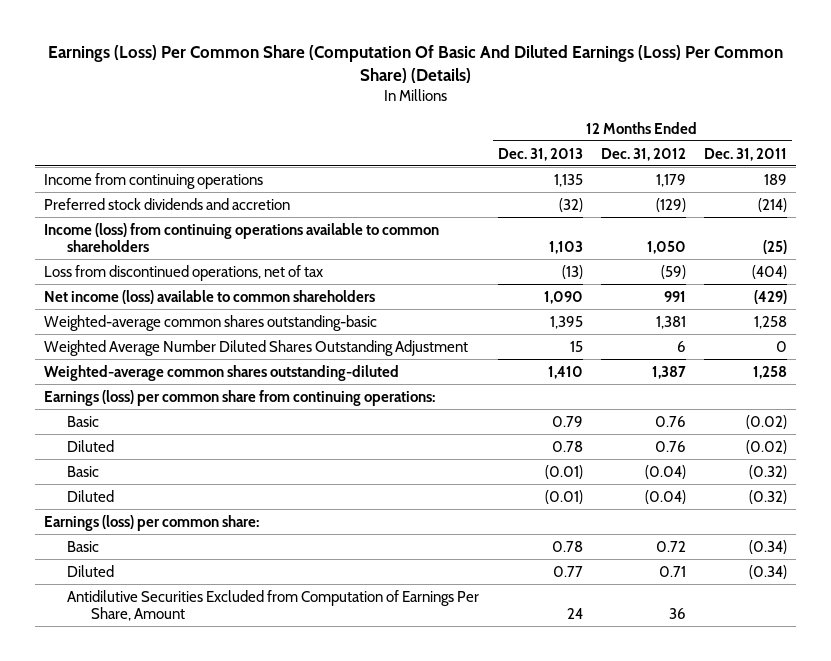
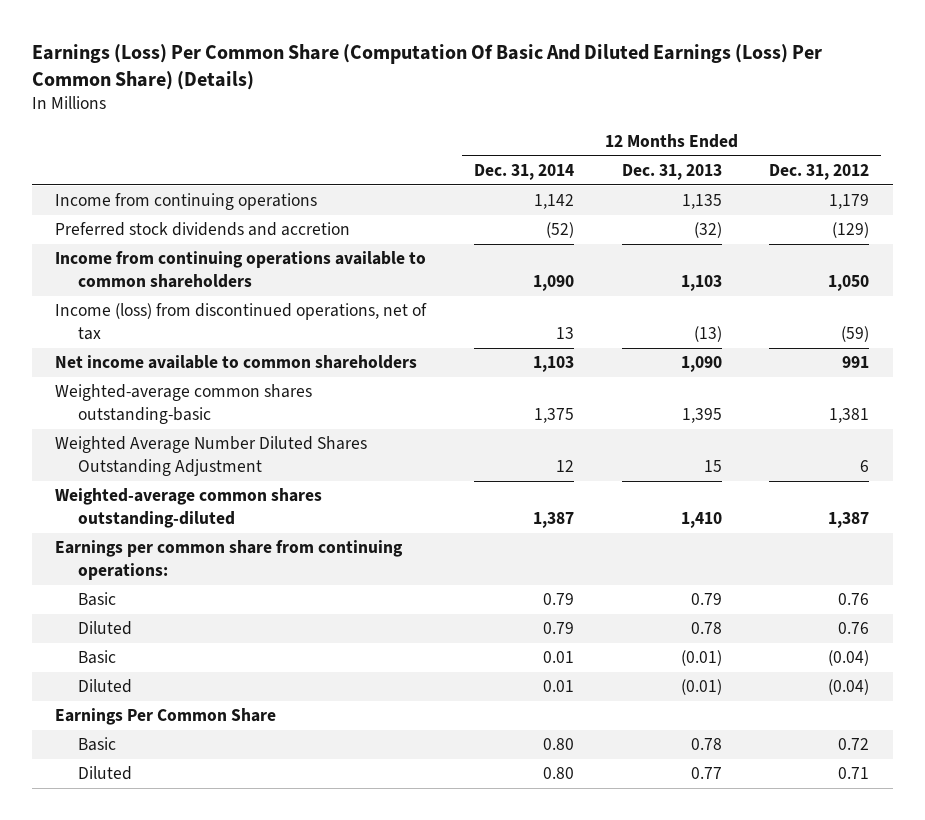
[704,147,788,161] Dec. 31, 2011 -> none
none -> [474,163,575,180] Dec. 31, 2014
[44,222,440,253] Income (loss) from continuing operations available to common shareholders -> [55,251,427,288] Income from continuing operations available to common shareholders
[44,264,324,281] Loss from discontinued operations, net of tax -> [55,303,428,340] Income (loss) from discontinued operations, net of tax
[44,289,376,304] Net income (loss) available to common shareholders -> [55,355,418,370] Net income available to common shareholders
[44,389,436,406] Earnings (loss) per common share from continuing operations: -> [55,540,404,580] Earnings per common share from continuing operations:
[44,514,260,531] Earnings (loss) per common share: -> [55,708,277,726] Earnings Per Common Share
[67,589,480,622] Antidilutive Securities Excluded from Computation of Earnings Per Share, Amount -> none

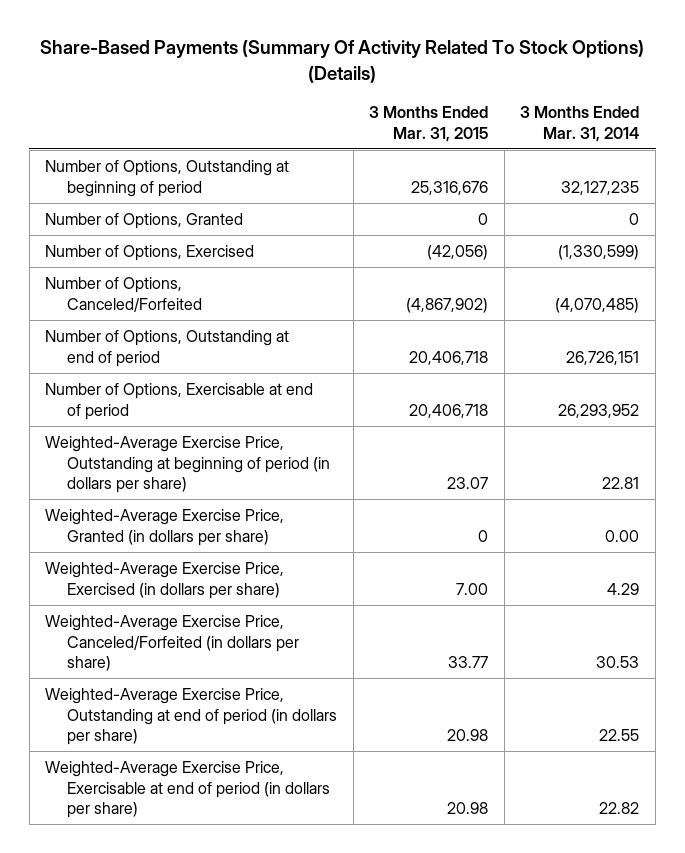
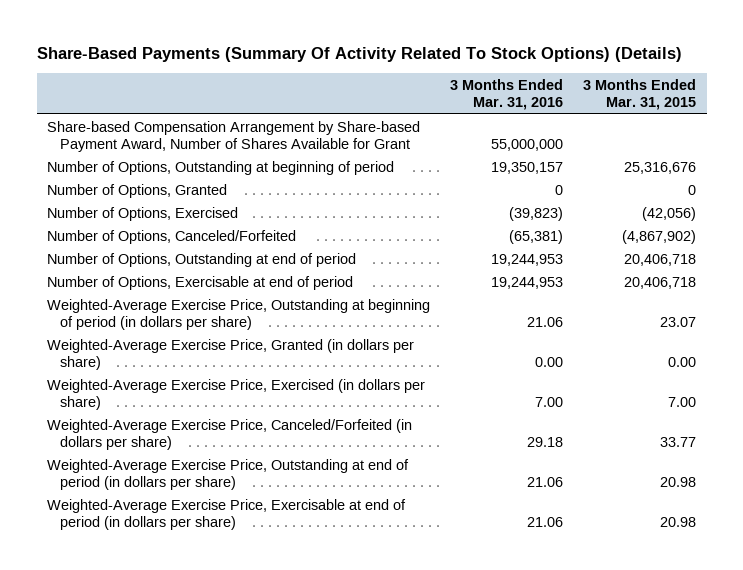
[520,105,640,142] 3 Months Ended Mar. 31, 2014 -> none
none -> [450,78,564,111] 3 Months Ended Mar. 31, 2016
none -> [46,120,420,152] Share-based Compensation Arrangement by Share-based Payment Award, Number of Shares Available for Grant
[478,529,489,542] 0 -> [668,356,697,367] 0.00

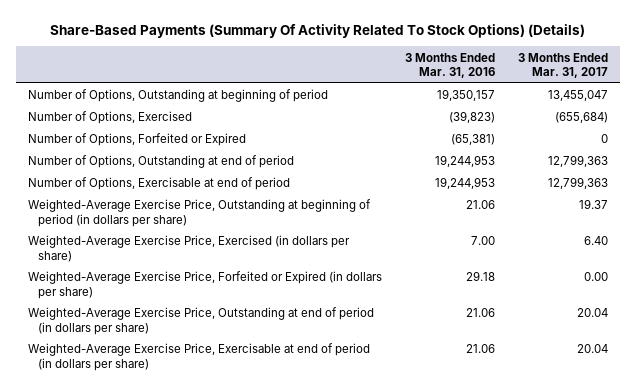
[583,78,697,111] 3 Months Ended Mar. 31, 2015 -> none
none -> [518,52,609,78] 3 Months Ended Mar. 31, 2017
[46,120,420,152] Share-based Compensation Arrangement by Share-based Payment Award, Number of Shares Available for Grant -> none
[46,183,227,198] Number of Options, Granted -> none
[46,229,296,244] Number of Options, Canceled/Forfeited -> [27,133,246,147] Number of Options, Forfeited or Expired
[46,338,414,370] Weighted-Average Exercise Price, Granted (in dollars per share) -> none
[46,418,412,450] Weighted-Average Exercise Price, Canceled/Forfeited (in dollars per share) -> [27,271,382,299] Weighted-Average Exercise Price, Forfeited or Expired (in dollars per share)

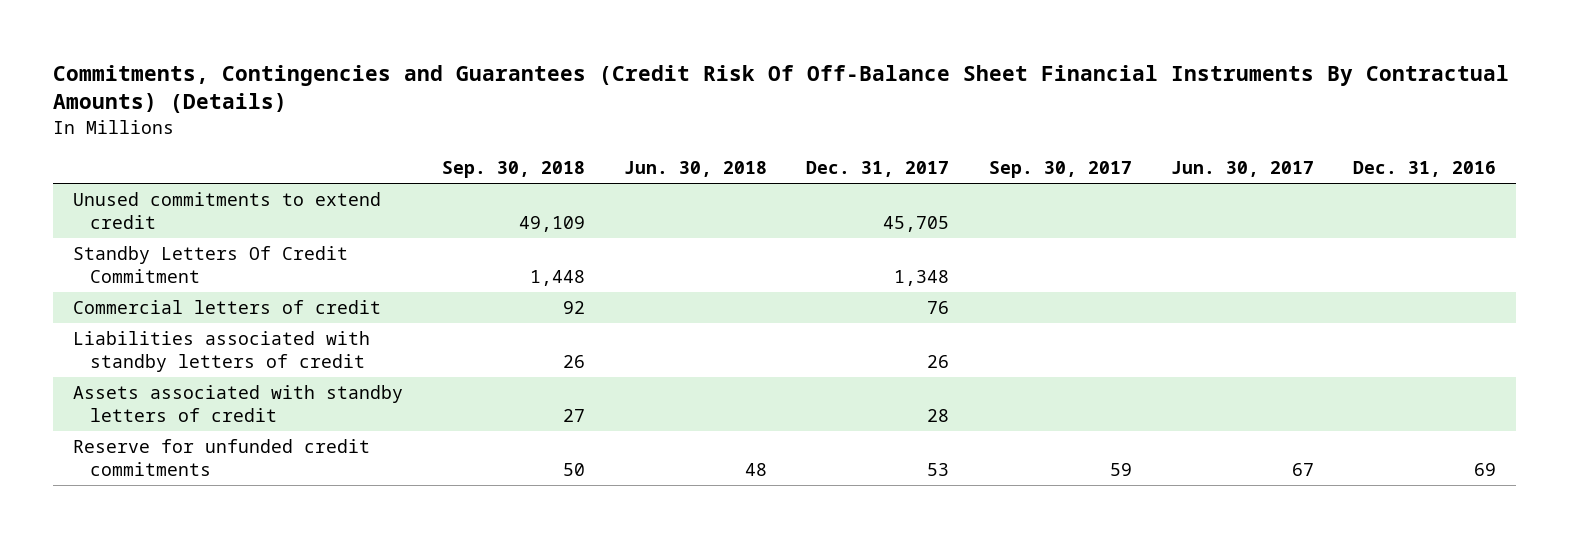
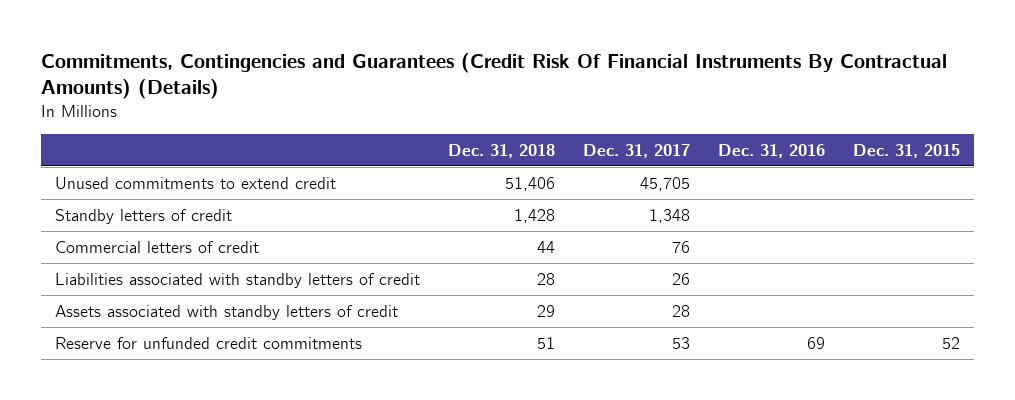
[53,65,1510,114] Commitments, Contingencies and Guarantees (Credit Risk Of Off-Balance Sheet Financial Instruments By Contractual Amounts) (Details) -> [40,52,947,100] Commitments, Contingencies and Guarantees (Credit Risk Of Financial Instruments By Contractual Amounts) (Details)
[442,161,586,179] Sep. 30, 2018 -> none
[624,161,768,178] Jun. 30, 2018 -> none
[988,161,1132,179] Sep. 30, 2017 -> none
[1170,161,1314,178] Jun. 30, 2017 -> none
none -> [448,144,556,159] Dec. 31, 2018
none -> [853,144,961,159] Dec. 31, 2015
[72,246,348,284] Standby Letters Of Credit Commitment -> [54,208,232,224] Standby letters of credit

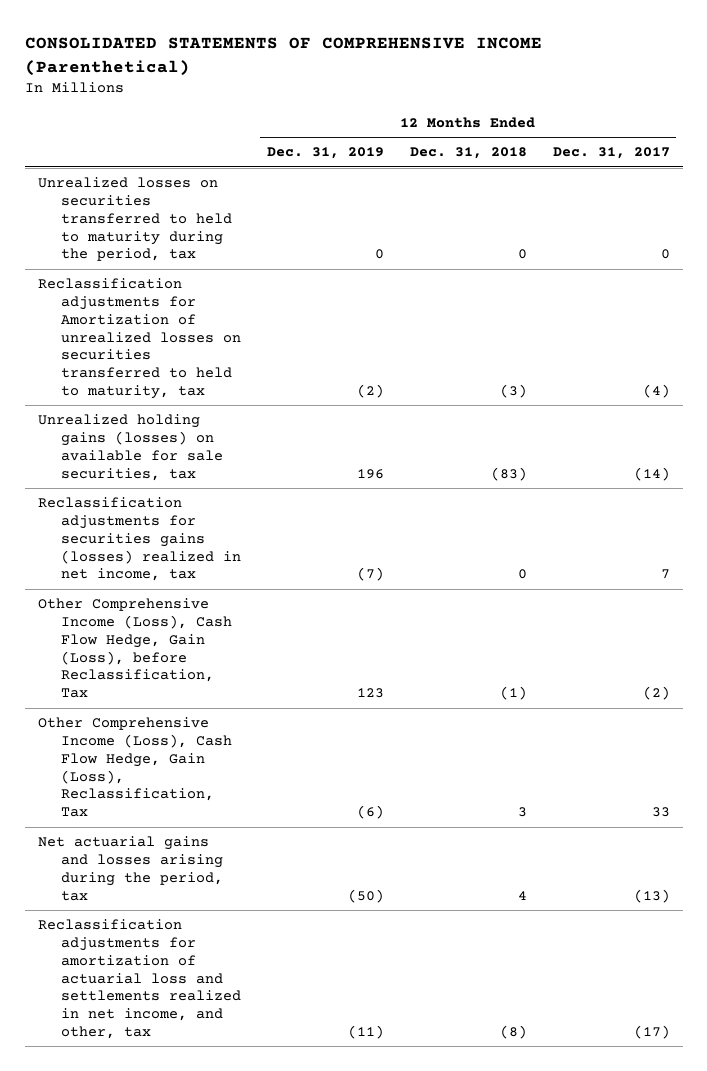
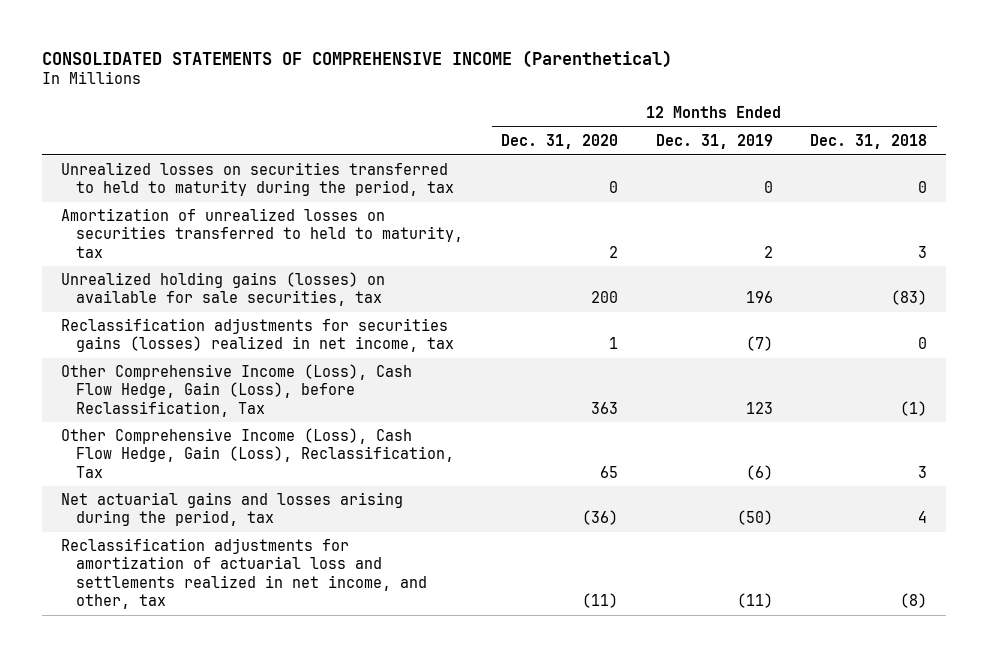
[552,147,670,160] Dec. 31, 2017 -> none
none -> [501,134,619,150] Dec. 31, 2020
[37,278,241,399] Reclassification adjustments for Amortization of unrealized losses on securities transferred to held to maturity, tax -> [61,208,464,258] Amortization of unrealized losses on securities transferred to held to maturity, tax
[356,383,384,398] (2) -> [763,245,773,258] 2
[499,383,527,398] (3) -> [918,245,928,258] 3

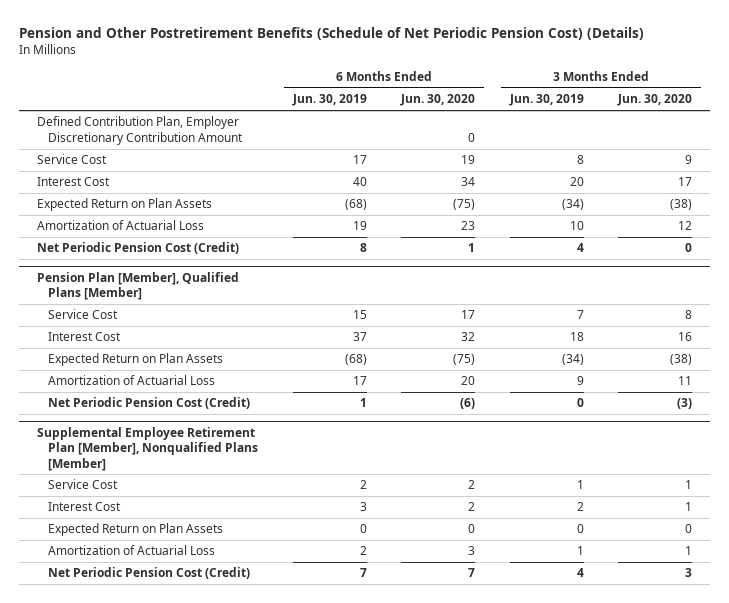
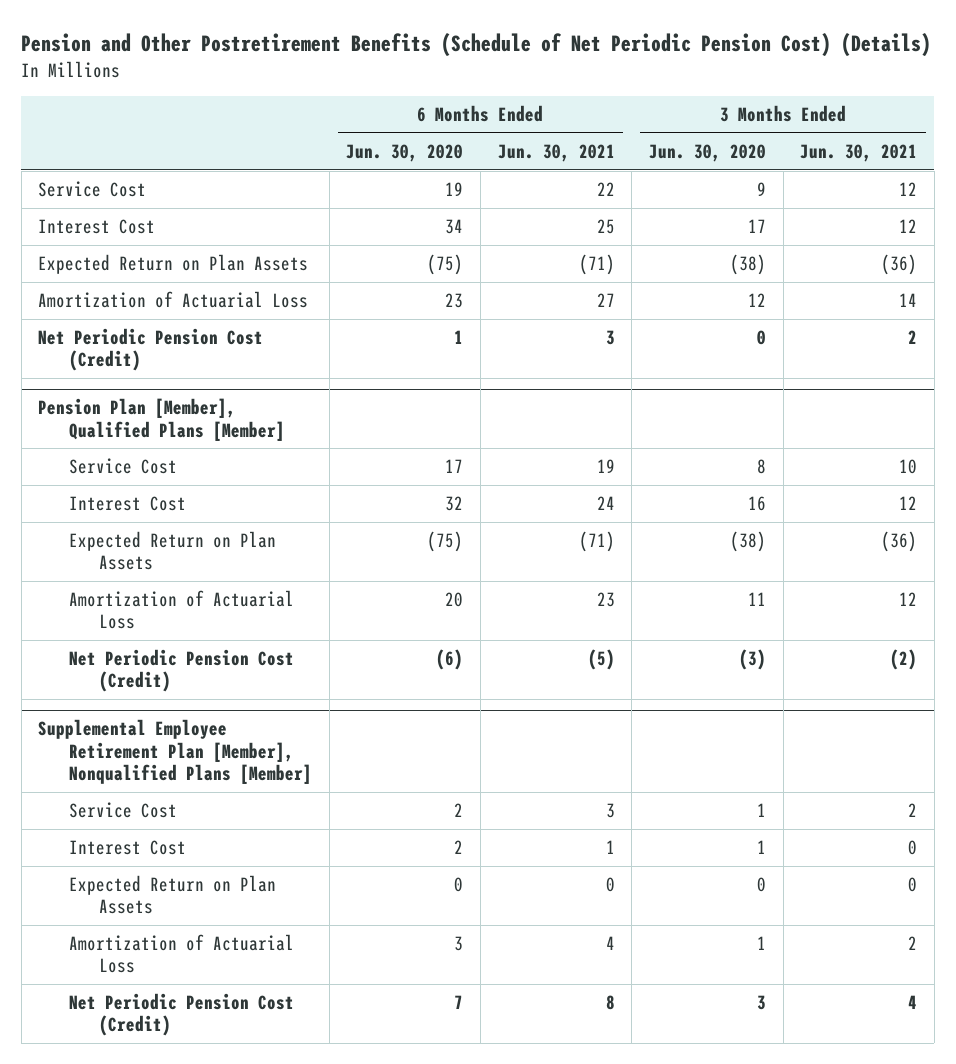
[291,94,367,107] Jun. 30, 2019 -> none
[508,94,584,107] Jun. 30, 2019 -> none
none -> [497,143,615,162] Jun. 30, 2021
none -> [800,143,918,162] Jun. 30, 2021
[36,116,244,145] Defined Contribution Plan, Employer Discretionary Contribution Amount -> none

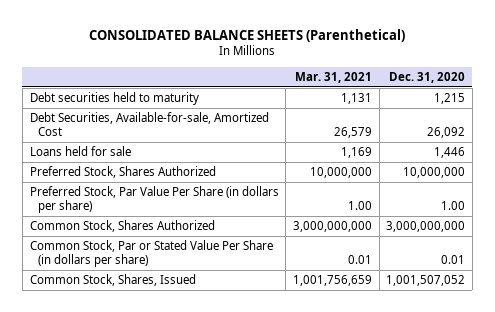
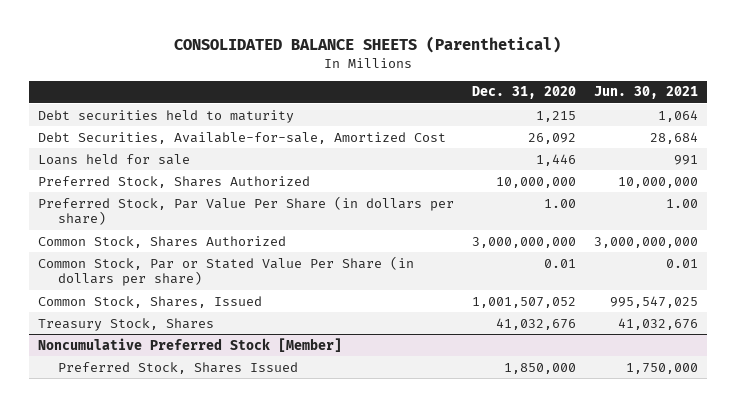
[294,71,372,83] Mar. 31, 2021 -> none
none -> [594,86,699,100] Jun. 30, 2021
none -> [38,317,215,331] Treasury Stock, Shares
none -> [38,337,343,352] Noncumulative Preferred Stock [Member]
none -> [58,361,299,374] Preferred Stock, Shares Issued

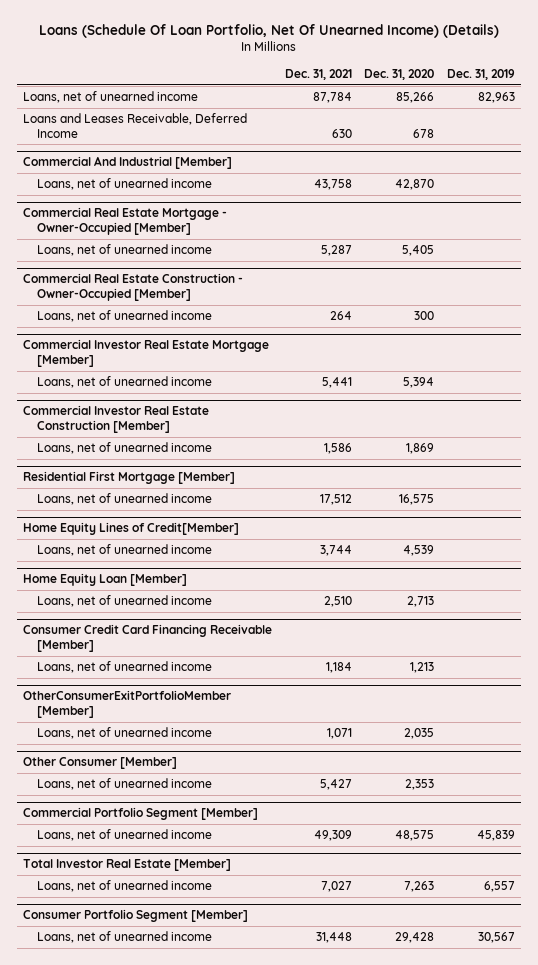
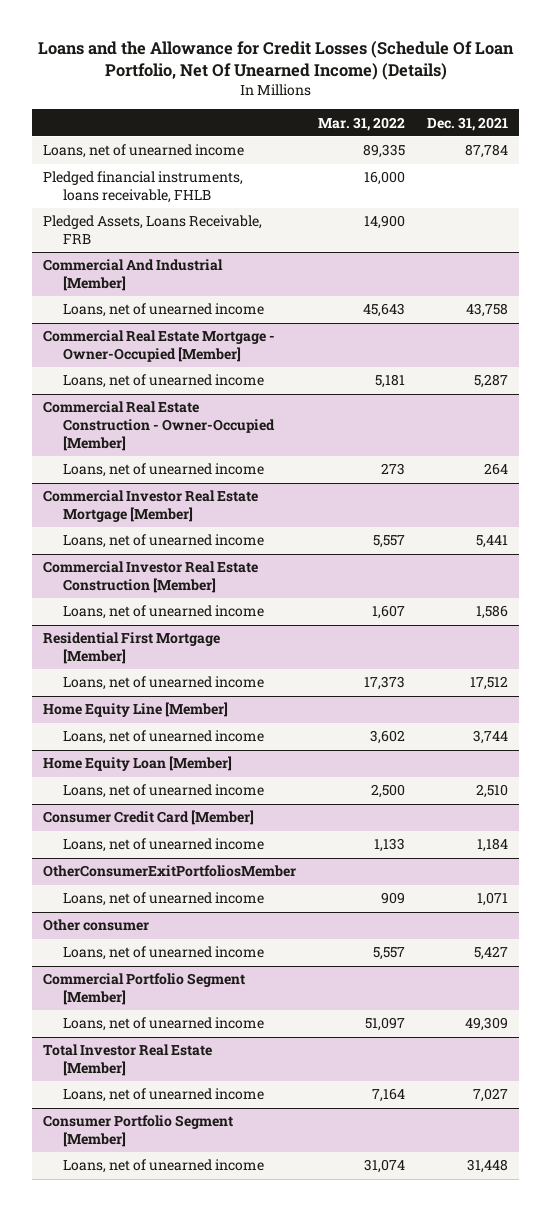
[38,24,499,39] Loans (Schedule Of Loan Portfolio, Net Of Unearned Income) (Details) -> [37,40,514,80] Loans and the Allowance for Credit Losses (Schedule Of Loan Portfolio, Net Of Unearned Income) (Details)
[364,69,435,81] Dec. 31, 2020 -> none
[446,69,515,81] Dec. 31, 2019 -> none
none -> [318,116,406,131] Mar. 31, 2022
[23,113,248,138] Loans and Leases Receivable, Deferred Income -> none
none -> [42,171,243,204] Pledged financial instruments, loans receivable, FHLB
none -> [42,215,262,245] Pledged Assets, Loans Receivable, FRB
[23,522,240,536] Home Equity Lines of Credit[Member] -> [42,702,228,718] Home Equity Line [Member]
[23,624,273,653] Consumer Credit Card Financing Receivable [Member] -> [42,810,254,826] Consumer Credit Card [Member]
[23,690,232,719] OtherConsumerExitPortfolioMember [Member] -> none
none -> [42,865,296,878] OtherConsumerExitPortfoliosMember
[23,757,178,770] Other Consumer [Member] -> [42,919,149,932] Other consumer

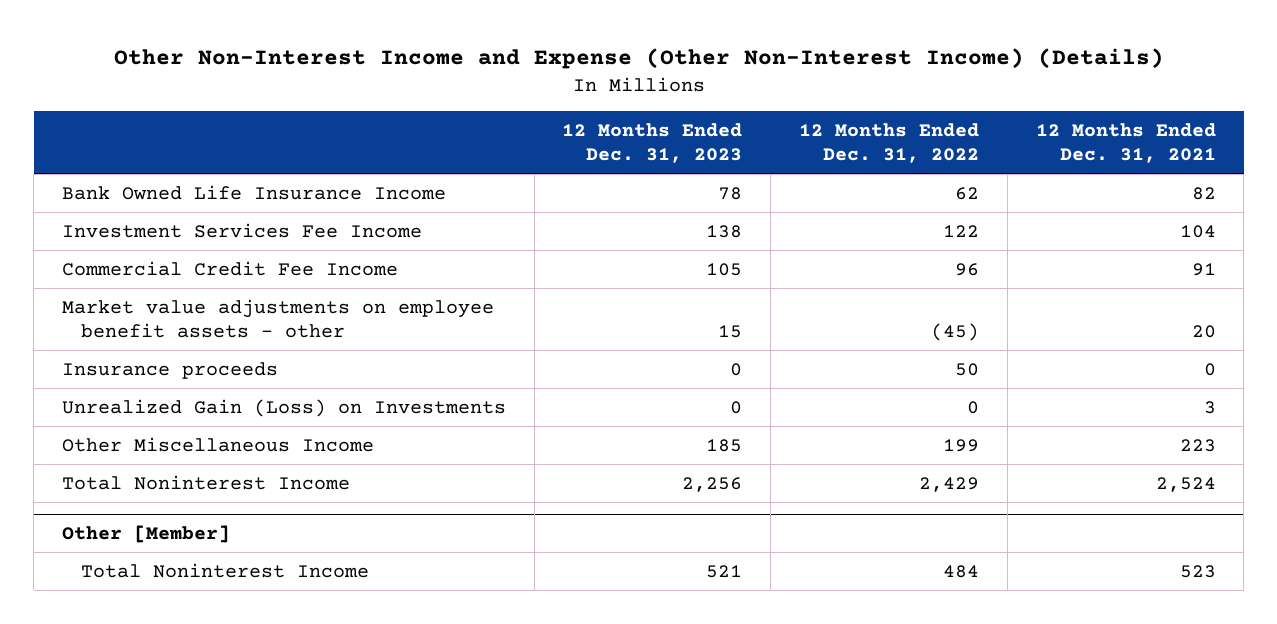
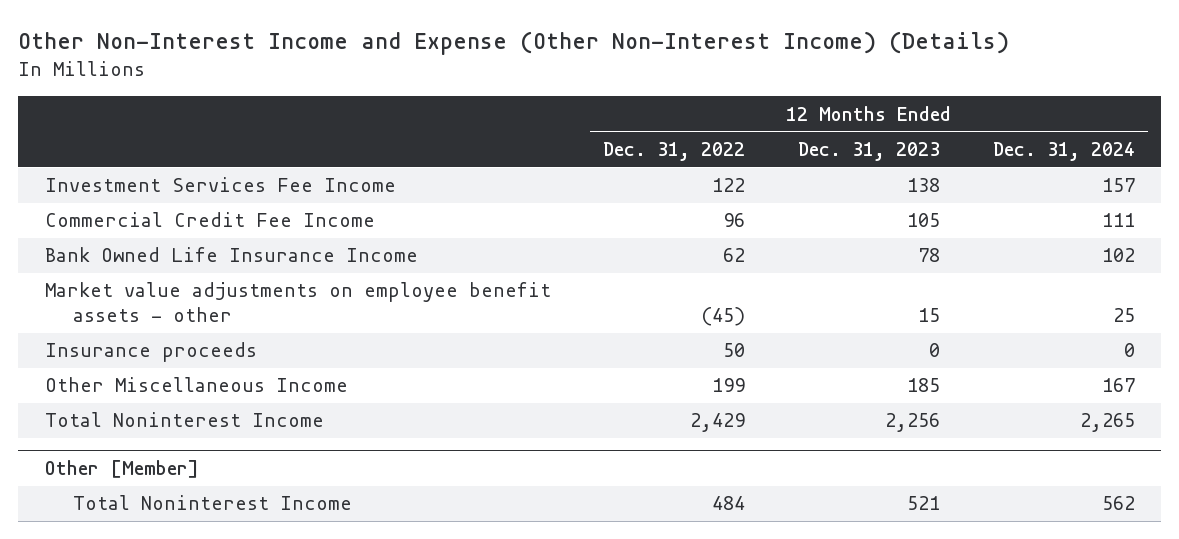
[1035,122,1216,163] 12 Months Ended Dec. 31, 2021 -> none
none -> [992,142,1135,162] Dec. 31, 2024
[61,184,446,200] Bank Owned Life Insurance Income -> [44,247,418,263] Bank Owned Life Insurance Income
[61,398,506,417] Unrealized Gain (Loss) on Investments -> none

